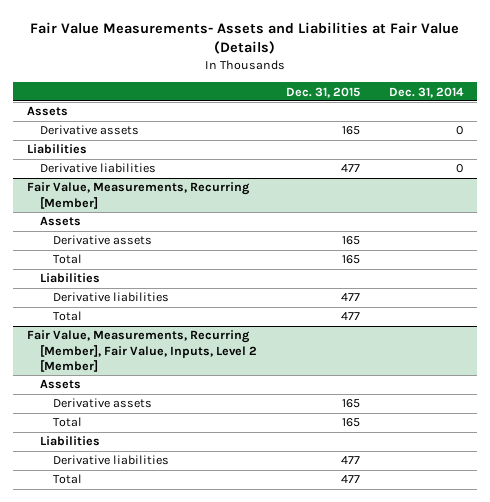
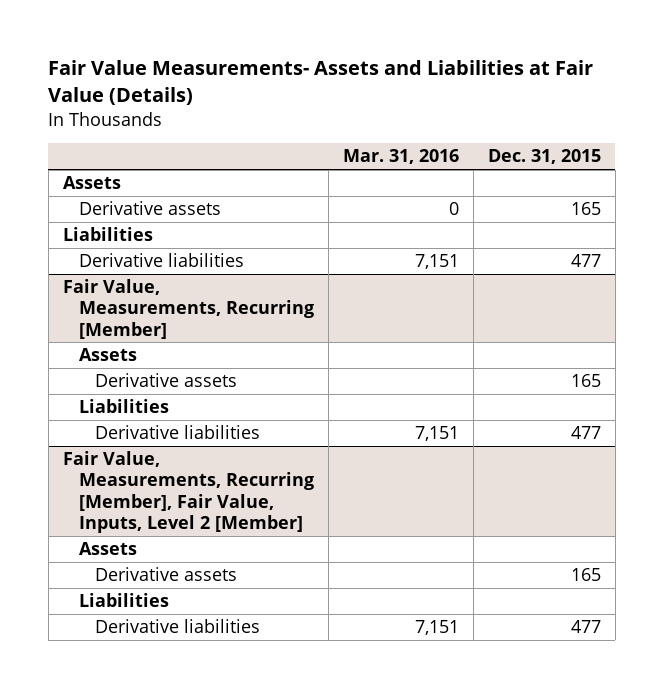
[388,86,464,98] Dec. 31, 2014 -> none
none -> [342,149,459,165] Mar. 31, 2016
[52,254,82,265] Total -> none
[52,311,82,322] Total -> none
[52,417,82,428] Total -> none
[52,474,82,485] Total -> none

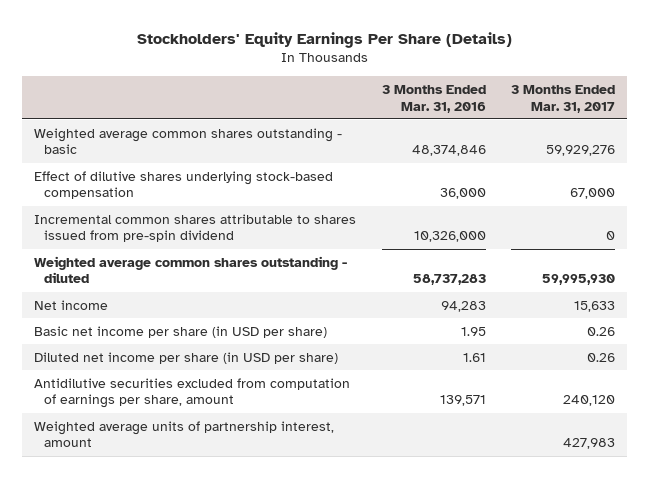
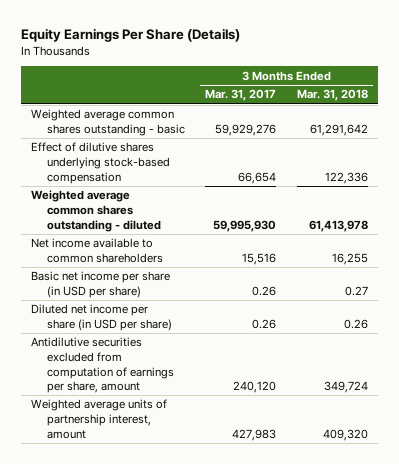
[136,31,512,48] Stockholders' Equity Earnings Per Share (Details) -> [20,28,240,43] Equity Earnings Per Share (Details)
[381,84,486,113] 3 Months Ended Mar. 31, 2016 -> none
none -> [296,89,368,102] Mar. 31, 2018
[34,213,357,243] Incremental common shares attributable to shares issued from pre-spin dividend -> none
[569,188,615,200] 67,000 -> [238,171,277,184] 66,654
[34,299,109,310] Net income -> none
none -> [31,238,163,263] Net income available to common shareholders

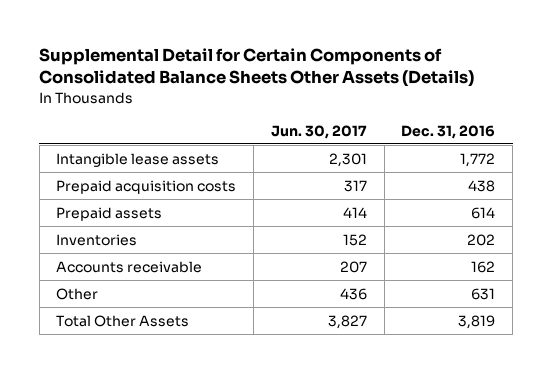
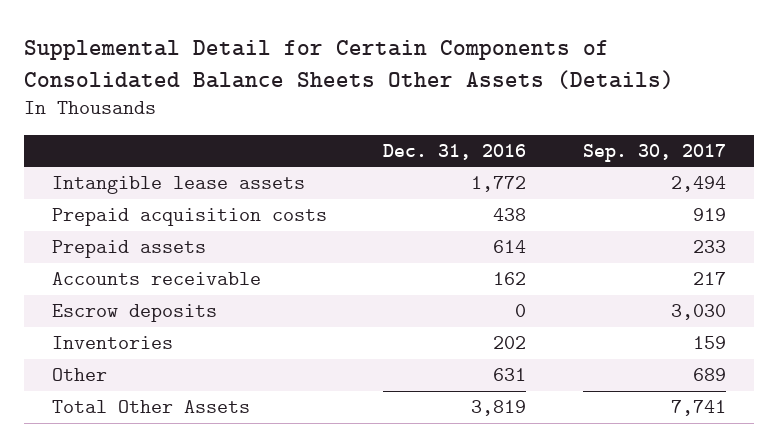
[270,124,367,139] Jun. 30, 2017 -> none
none -> [582,143,726,162] Sep. 30, 2017
none -> [52,304,218,323] Escrow deposits
[56,233,138,246] Inventories -> [52,336,174,350] Inventories

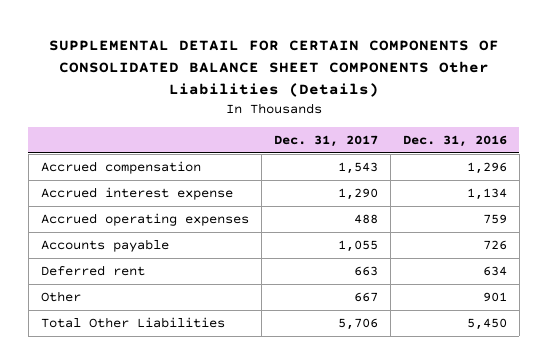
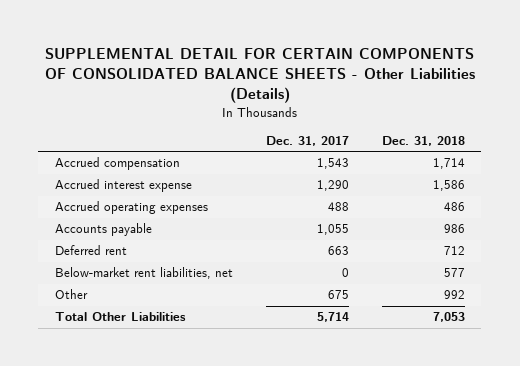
[48,39,499,97] SUPPLEMENTAL DETAIL FOR CERTAIN COMPONENTS OF CONSOLIDATED BALANCE SHEET COMPONENTS Other Liabilities (Details) -> [44,47,475,104] SUPPLEMENTAL DETAIL FOR CERTAIN COMPONENTS OF CONSOLIDATED BALANCE SHEETS - Other Liabilities (Details)
[402,134,507,147] Dec. 31, 2016 -> none
none -> [381,136,465,147] Dec. 31, 2018
none -> [54,267,233,280] Below-market rent liabilities, net
[353,292,378,303] 667 -> [327,290,349,300] 675
[337,318,378,331] 5,706 -> [316,312,349,323] 5,714

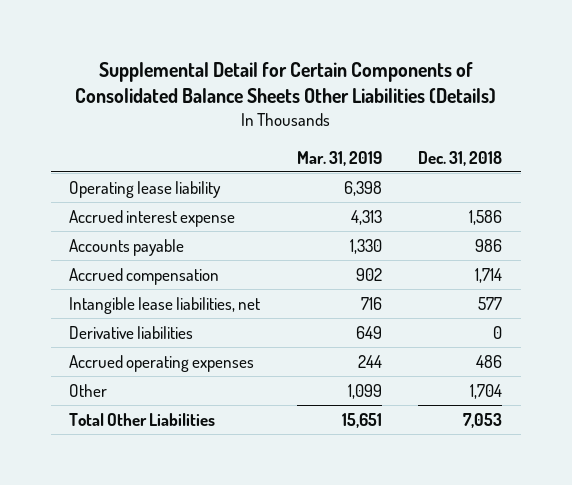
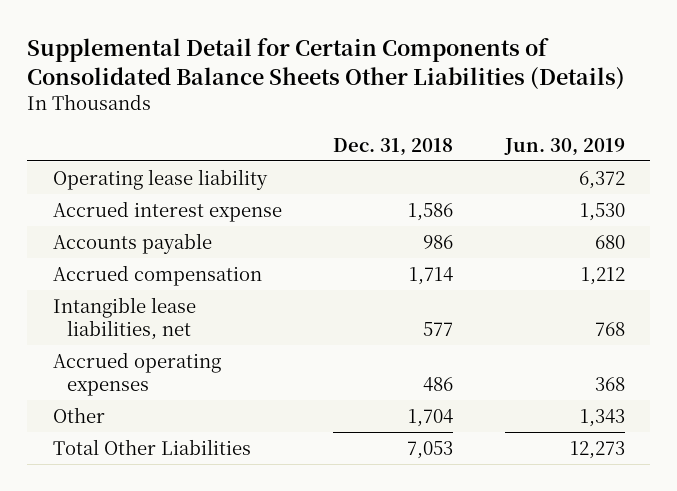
[296,150,382,166] Mar. 31, 2019 -> none
none -> [503,137,625,156] Jun. 30, 2019
[69,325,194,339] Derivative liabilities -> none

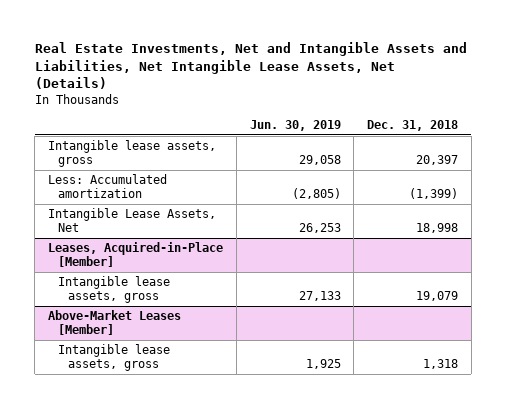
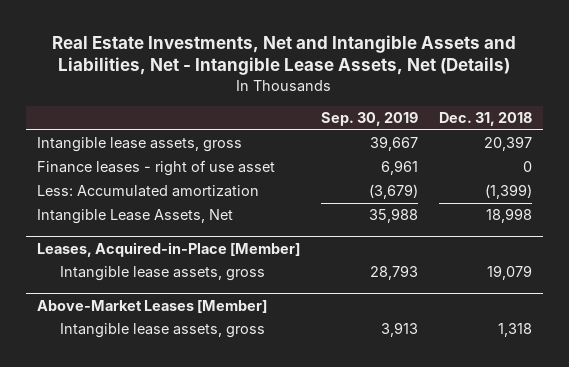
[34,41,467,90] Real Estate Investments, Net and Intangible Assets and Liabilities, Net Intangible Lease Assets, Net (Details) -> [52,34,517,76] Real Estate Investments, Net and Intangible Assets and Liabilities, Net - Intangible Lease Assets, Net (Details)
[249,120,341,132] Jun. 30, 2019 -> none
none -> [320,112,418,127] Sep. 30, 2019
none -> [36,160,275,177] Finance leases - right of use asset

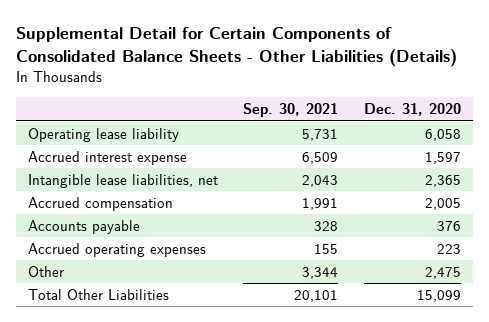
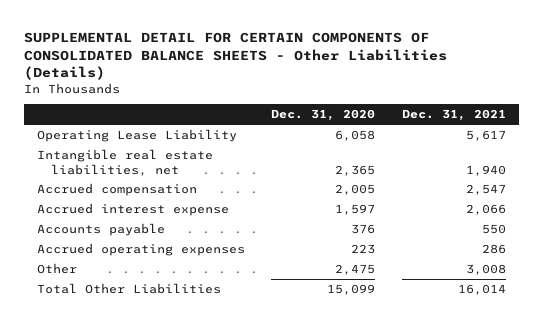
[15,26,457,68] Supplemental Detail for Certain Components of Consolidated Balance Sheets - Other Liabilities (Details) -> [23,31,447,81] SUPPLEMENTAL DETAIL FOR CERTAIN COMPONENTS OF CONSOLIDATED BALANCE SHEETS - Other Liabilities (Details)
[243,103,339,118] Sep. 30, 2021 -> none
none -> [401,109,506,122] Dec. 31, 2021
[28,127,180,142] Operating lease liability -> [37,128,238,142] Operating Lease Liability
[28,173,219,188] Intangible lease liabilities, net -> [37,148,214,176] Intangible real estate liabilities, net
[28,150,188,165] Accrued interest expense -> [37,202,230,216] Accrued interest expense

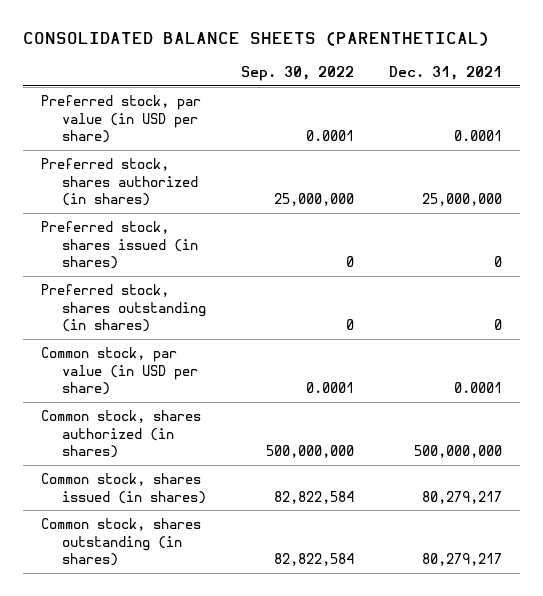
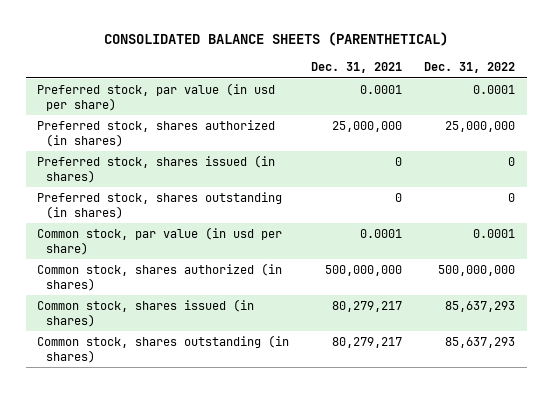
[241,65,355,81] Sep. 30, 2022 -> none
none -> [424,62,516,74] Dec. 31, 2022
[40,95,201,144] Preferred stock, par value (in USD per share) -> [36,82,275,112] Preferred stock, par value (in usd per share)
[40,347,198,396] Common stock, par value (in USD per share) -> [36,226,282,256] Common stock, par value (in usd per share)

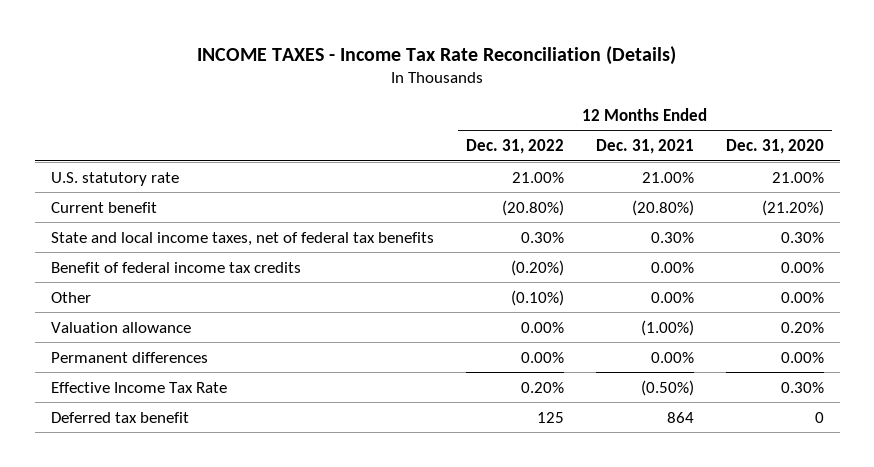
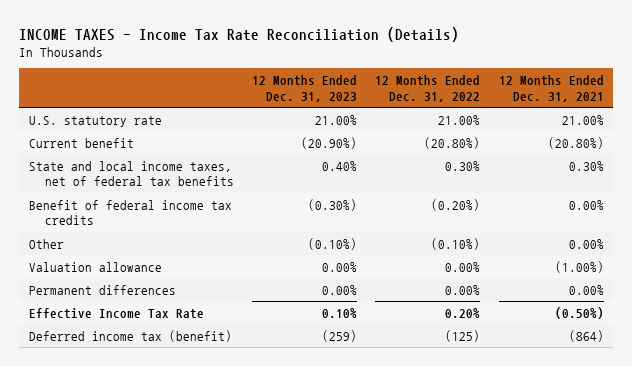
[725,138,824,154] Dec. 31, 2020 -> none
none -> [251,74,357,102] 12 Months Ended Dec. 31, 2023
[50,411,189,423] Deferred tax benefit -> [28,329,232,342] Deferred income tax (benefit)
[536,411,564,423] 125 -> [445,329,481,342] (125)
[666,411,694,423] 864 -> [568,329,604,342] (864)

